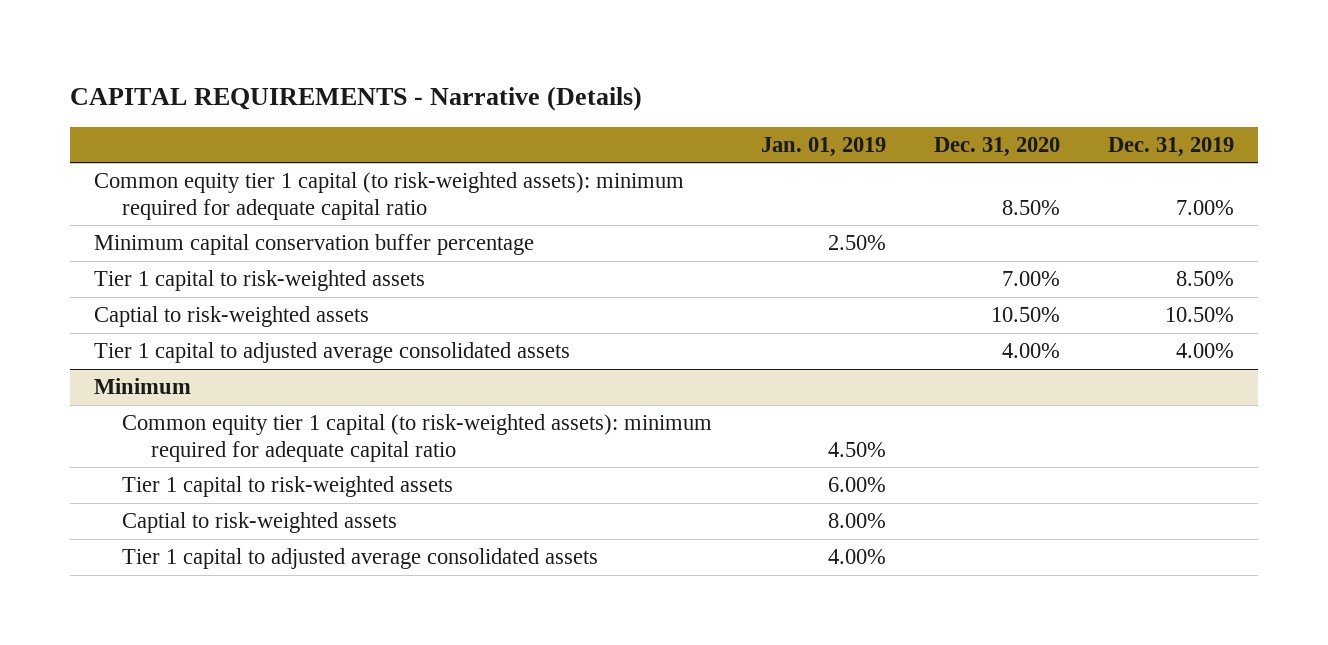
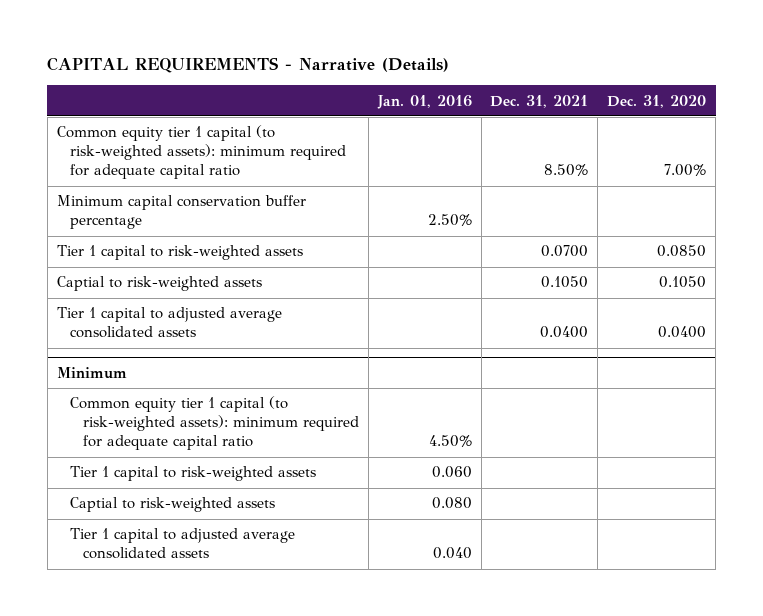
[760,136,886,157] Jan. 01, 2019 -> none
[1108,136,1235,157] Dec. 31, 2019 -> none
none -> [376,94,472,109] Jan. 01, 2016
none -> [490,94,589,108] Dec. 31, 2021
[1001,199,1060,215] 8.50% -> [664,164,707,177] 7.00%
[1001,271,1060,287] 7.00% -> [657,245,707,258] 0.0850
[990,307,1060,323] 10.50% -> [659,276,707,289] 0.1050
[1001,343,1060,359] 4.00% -> [658,326,707,339] 0.0400

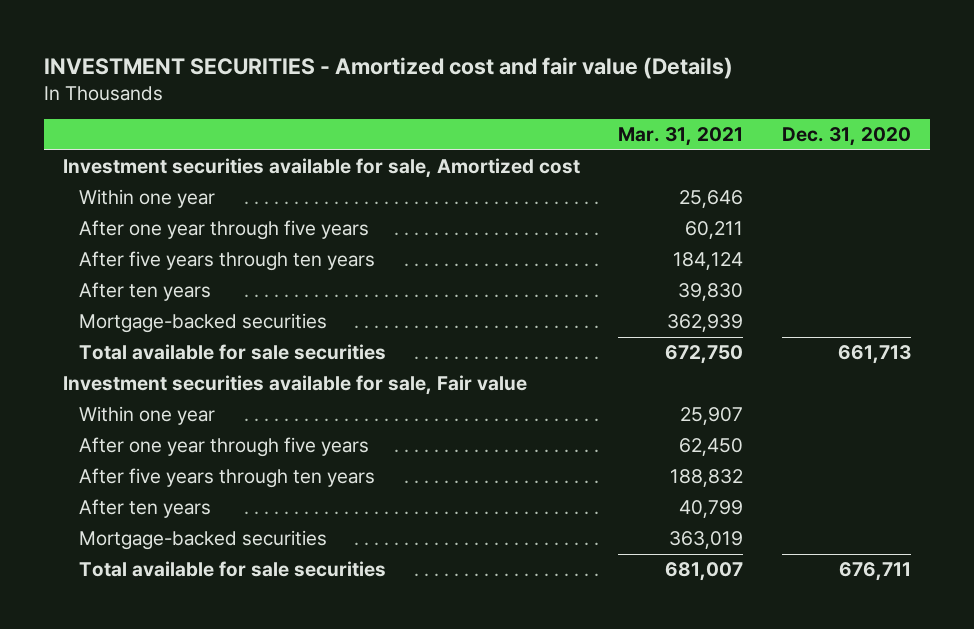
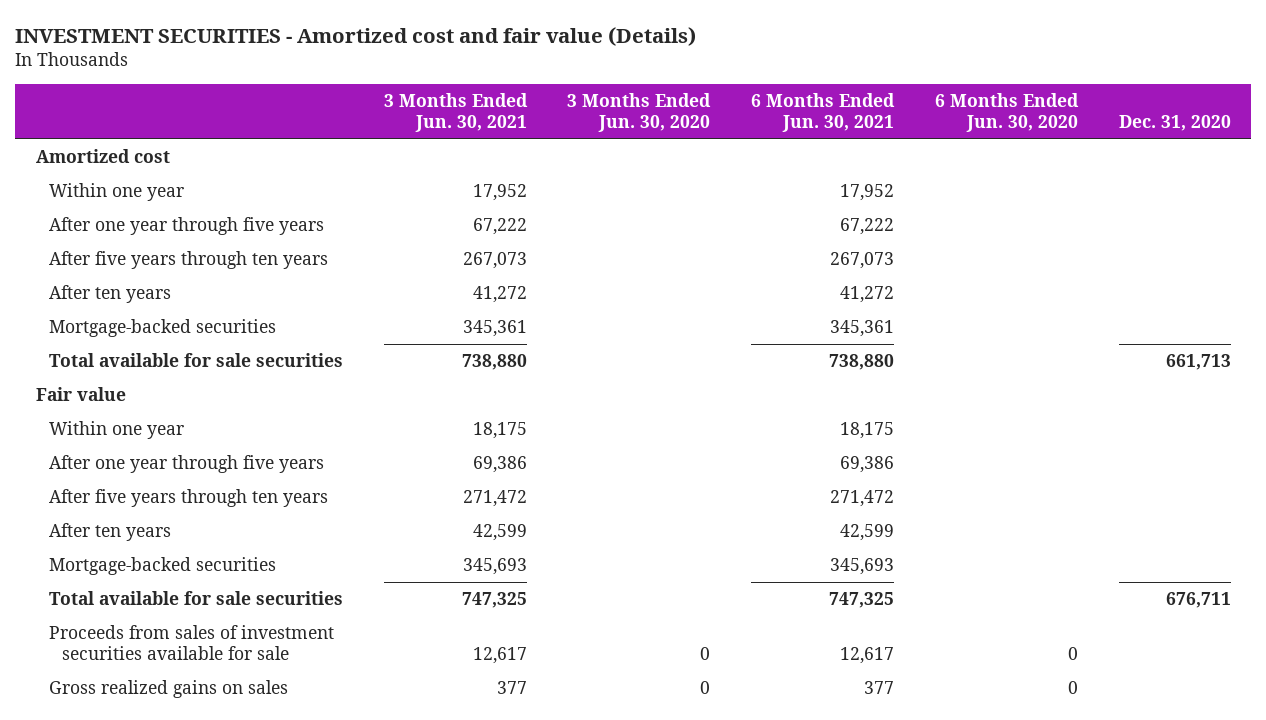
[618,127,744,147] Mar. 31, 2021 -> none
none -> [383,93,528,133] 3 Months Ended Jun. 30, 2021
none -> [567,93,712,133] 3 Months Ended Jun. 30, 2020
none -> [751,93,896,133] 6 Months Ended Jun. 30, 2021
none -> [934,93,1079,133] 6 Months Ended Jun. 30, 2020
[62,158,580,179] Investment securities available for sale, Amortized cost -> [35,149,170,164] Amortized cost
[62,375,527,396] Investment securities available for sale, Fair value -> [35,387,126,402] Fair value
none -> [48,625,334,661] Proceeds from sales of investment securities available for sale
none -> [48,680,288,699] Gross realized gains on sales

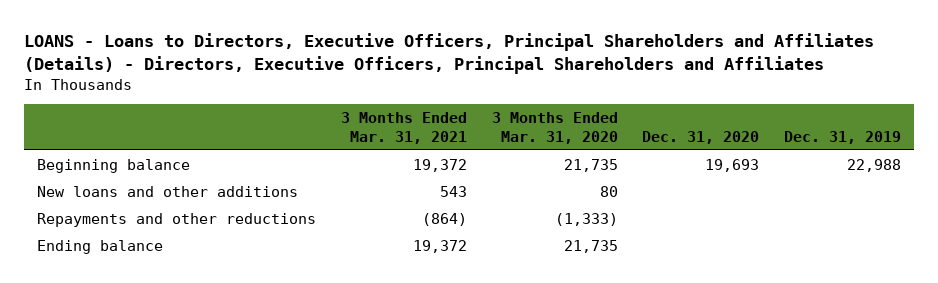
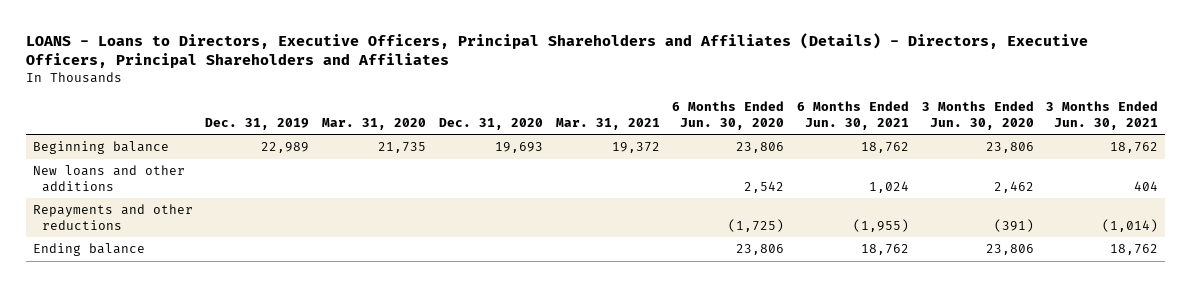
[340,112,467,144] 3 Months Ended Mar. 31, 2021 -> none
[491,112,618,144] 3 Months Ended Mar. 31, 2020 -> none
none -> [322,117,427,130] Mar. 31, 2020
none -> [555,117,660,130] Mar. 31, 2021
none -> [672,100,785,130] 6 Months Ended Jun. 30, 2020
none -> [796,100,909,130] 6 Months Ended Jun. 30, 2021
none -> [921,100,1034,130] 3 Months Ended Jun. 30, 2020
none -> [1046,100,1159,130] 3 Months Ended Jun. 30, 2021
[847,158,902,172] 22,988 -> [261,142,310,154] 22,989

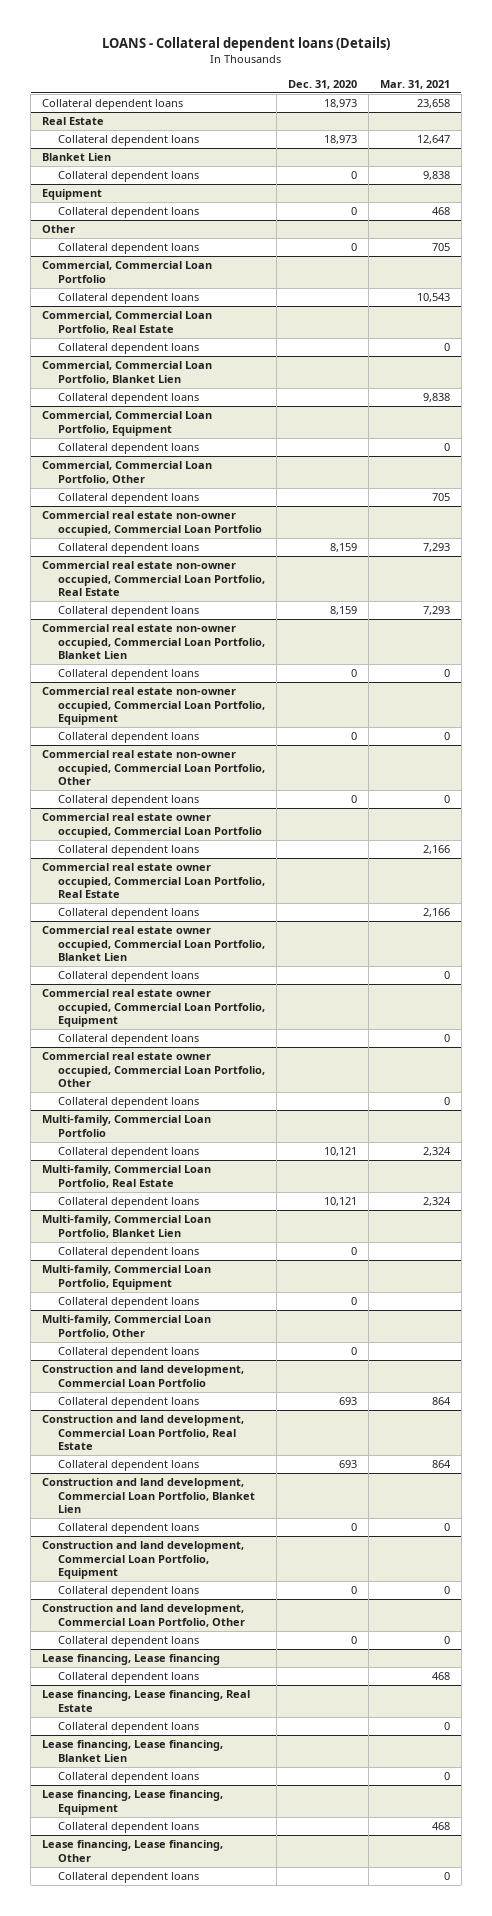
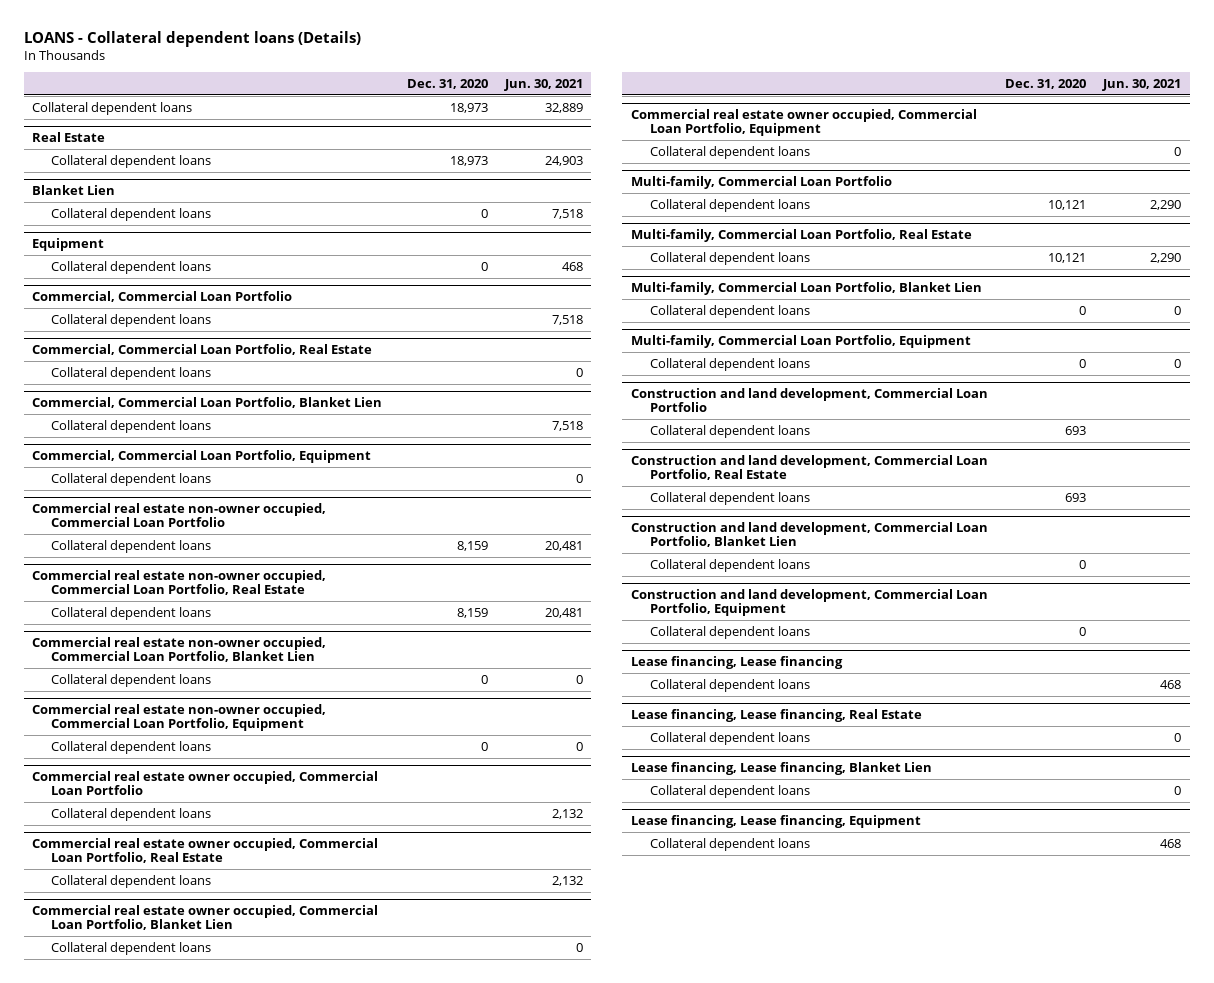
[379,79,450,89] Mar. 31, 2021 -> none
none -> [503,78,583,91] Jun. 30, 2021
[42,225,76,234] Other -> none
[57,243,199,255] Collateral dependent loans -> none
[42,461,213,484] Commercial, Commercial Loan Portfolio, Other -> none
[57,493,199,505] Collateral dependent loans -> none
[42,750,265,786] Commercial real estate non-owner occupied, Commercial Loan Portfolio, Other -> none
[57,795,199,807] Collateral dependent loans -> none
[42,1052,265,1088] Commercial real estate owner occupied, Commercial Loan Portfolio, Other -> none
[57,1097,199,1109] Collateral dependent loans -> none
[42,1315,212,1338] Multi-family, Commercial Loan Portfolio, Other -> none
[57,1347,199,1359] Collateral dependent loans -> none
[42,1604,245,1627] Construction and land development, Commercial Loan Portfolio, Other -> none
[57,1636,199,1648] Collateral dependent loans -> none
[42,1840,224,1862] Lease financing, Lease financing, Other -> none
[57,1872,199,1884] Collateral dependent loans -> none

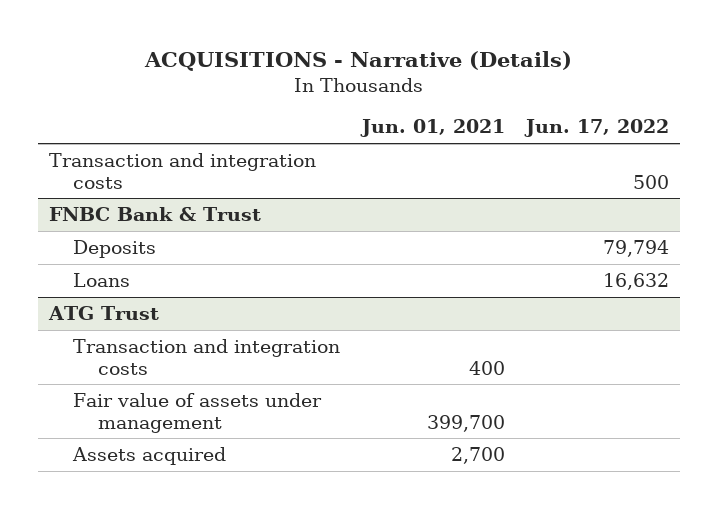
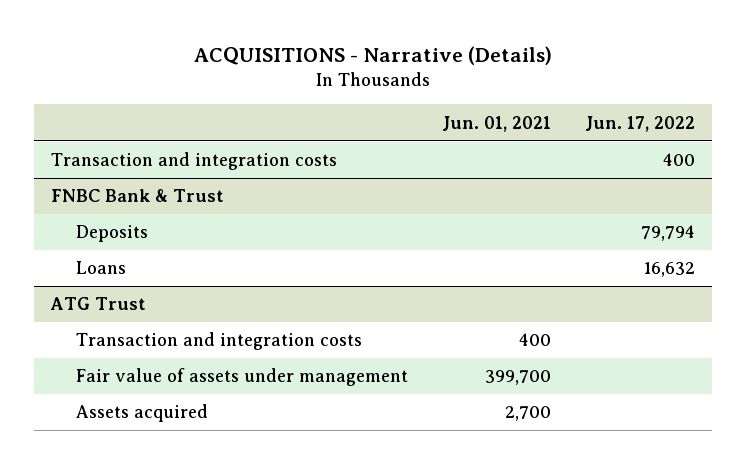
[633,174,670,189] 500 -> [662,153,695,167] 400

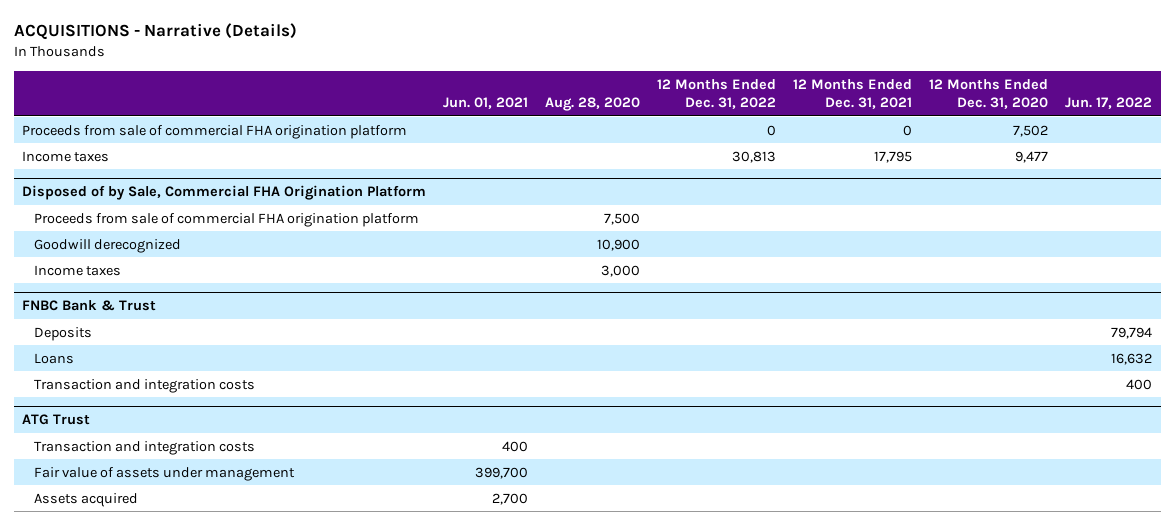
none -> [545,96,641,111] Aug. 28, 2020
none -> [657,78,777,109] 12 Months Ended Dec. 31, 2022
none -> [793,78,913,109] 12 Months Ended Dec. 31, 2021
none -> [929,78,1049,109] 12 Months Ended Dec. 31, 2020
[51,152,338,171] Transaction and integration costs -> none
none -> [22,124,408,139] Proceeds from sale of commercial FHA origination platform
none -> [22,150,110,162] Income taxes
none -> [22,184,427,200] Disposed of by Sale, Commercial FHA Origination Platform
none -> [33,212,419,227] Proceeds from sale of commercial FHA origination platform
none -> [33,238,181,253] Goodwill derecognized
none -> [33,264,121,276] Income taxes
none -> [33,378,255,393] Transaction and integration costs

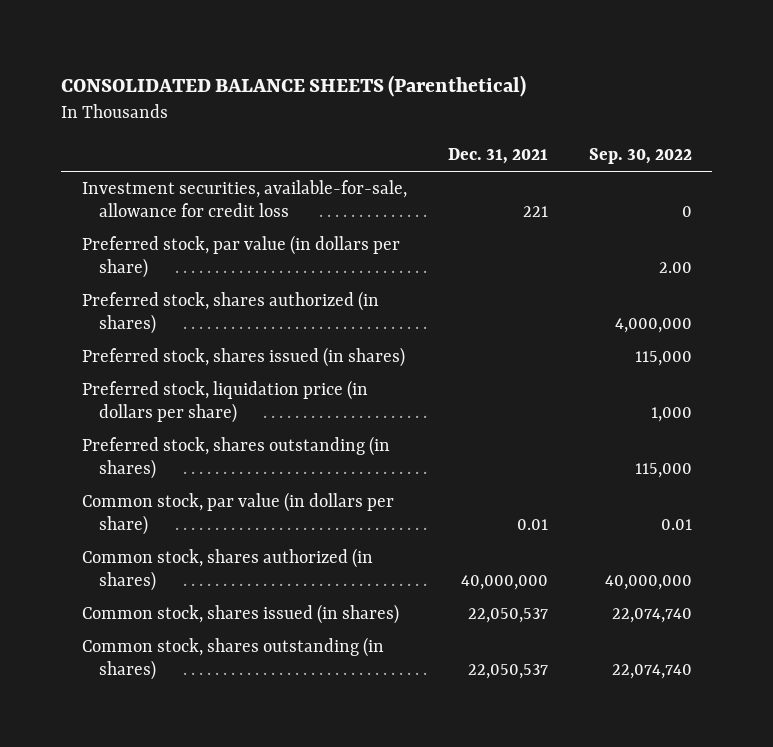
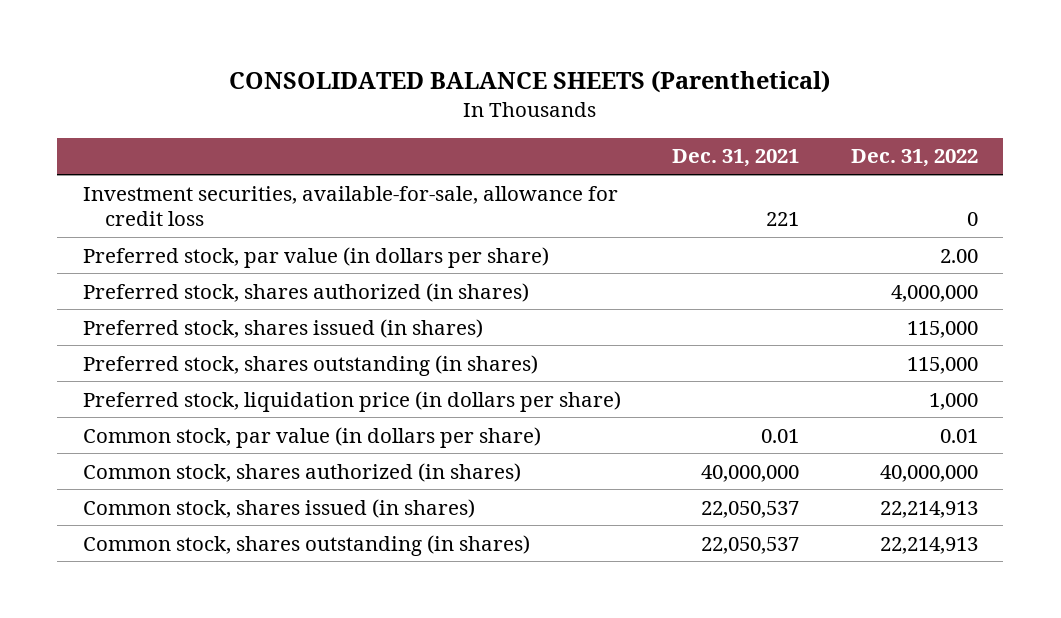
[588,148,692,165] Sep. 30, 2022 -> none
none -> [850,149,978,168] Dec. 31, 2022
[81,380,368,423] Preferred stock, liquidation price (in dollars per share) -> [83,390,622,412] Preferred stock, liquidation price (in dollars per share)

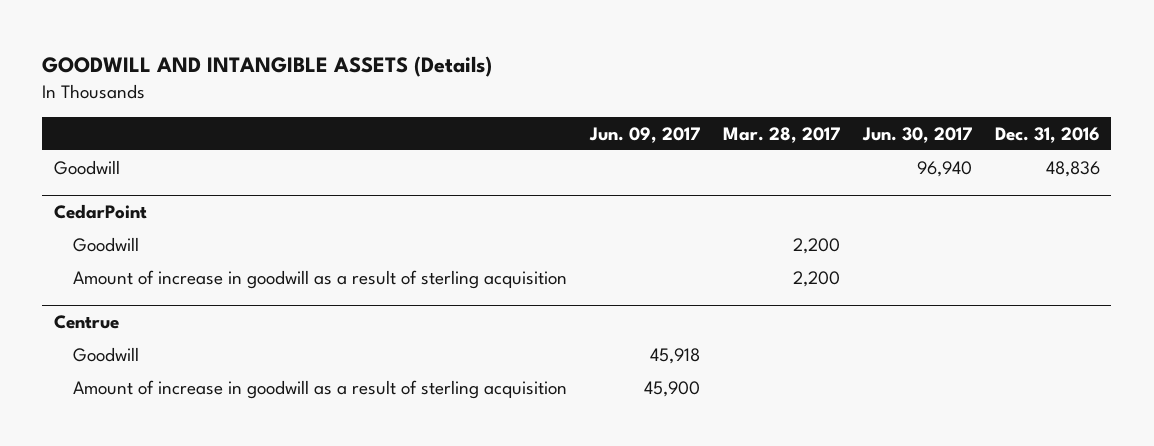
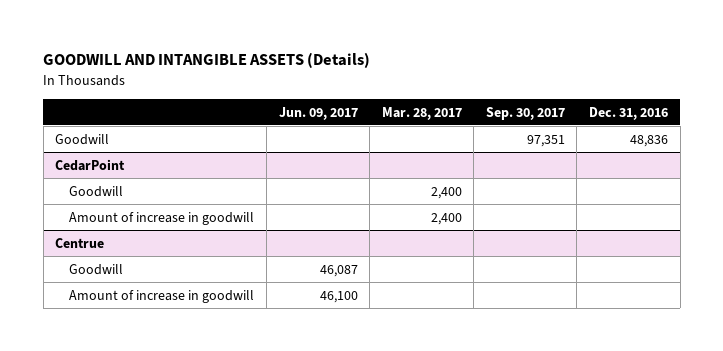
[862,126,973,143] Jun. 30, 2017 -> none
none -> [485,106,565,120] Sep. 30, 2017
[793,237,841,254] 2,200 -> [430,186,462,199] 2,400
[73,269,568,289] Amount of increase in goodwill as a result of sterling acquisition -> [69,211,255,225] Amount of increase in goodwill
[793,270,841,287] 2,200 -> [430,212,462,225] 2,400
[650,347,701,364] 45,918 -> [319,264,358,277] 46,087
[73,379,568,399] Amount of increase in goodwill as a result of sterling acquisition -> [69,289,255,303] Amount of increase in goodwill
[644,380,701,397] 45,900 -> [319,290,358,303] 46,100

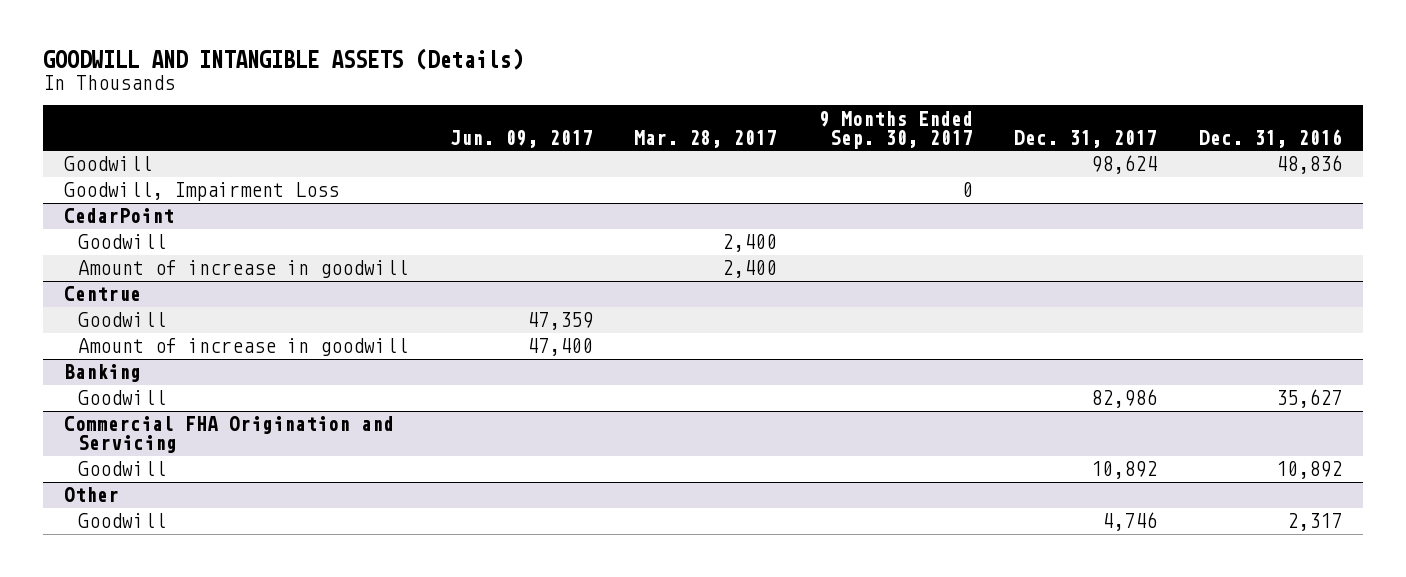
[485,106,565,120] Sep. 30, 2017 -> none
none -> [818,110,973,149] 9 Months Ended Sep. 30, 2017
none -> [1014,129,1158,148] Dec. 31, 2017
none -> [64,182,340,202] Goodwill, Impairment Loss
[319,264,358,277] 46,087 -> [526,312,593,331] 47,359
[319,290,358,303] 46,100 -> [526,338,593,357] 47,400
none -> [64,364,142,383] Banking
none -> [77,390,166,406] Goodwill
none -> [64,416,395,454] Commercial FHA Origination and Servicing
none -> [77,461,166,477] Goodwill
none -> [64,487,120,503] Other
none -> [77,513,166,529] Goodwill

